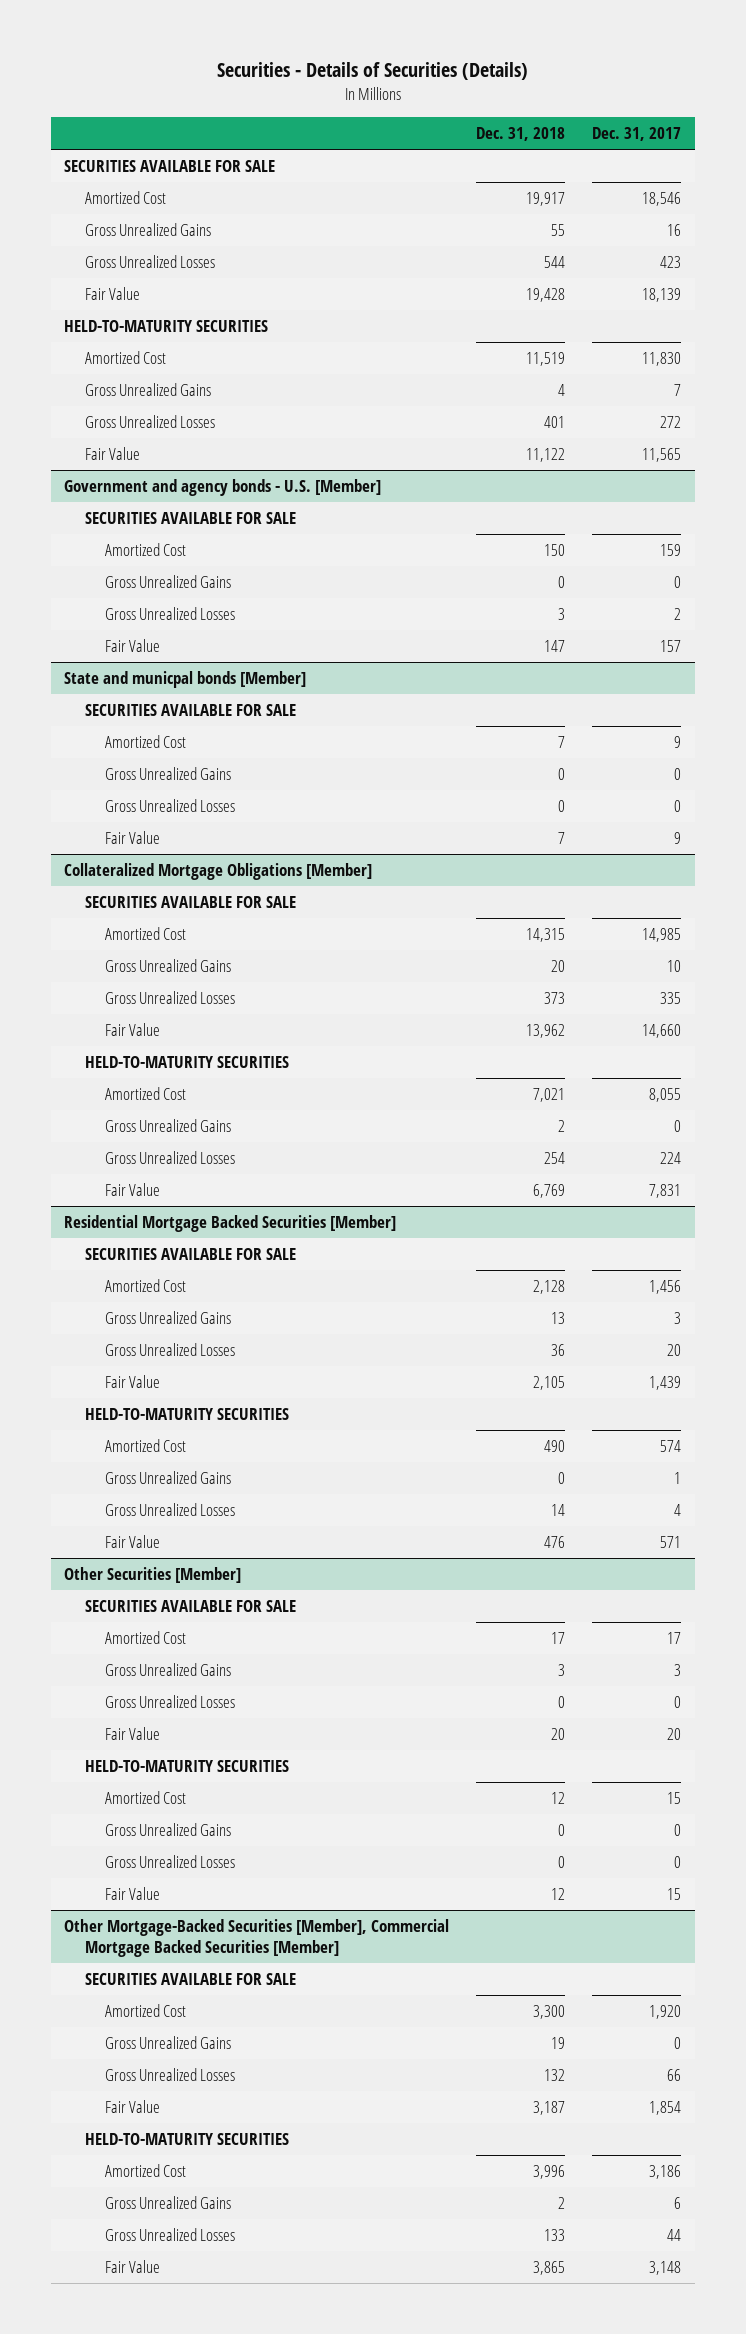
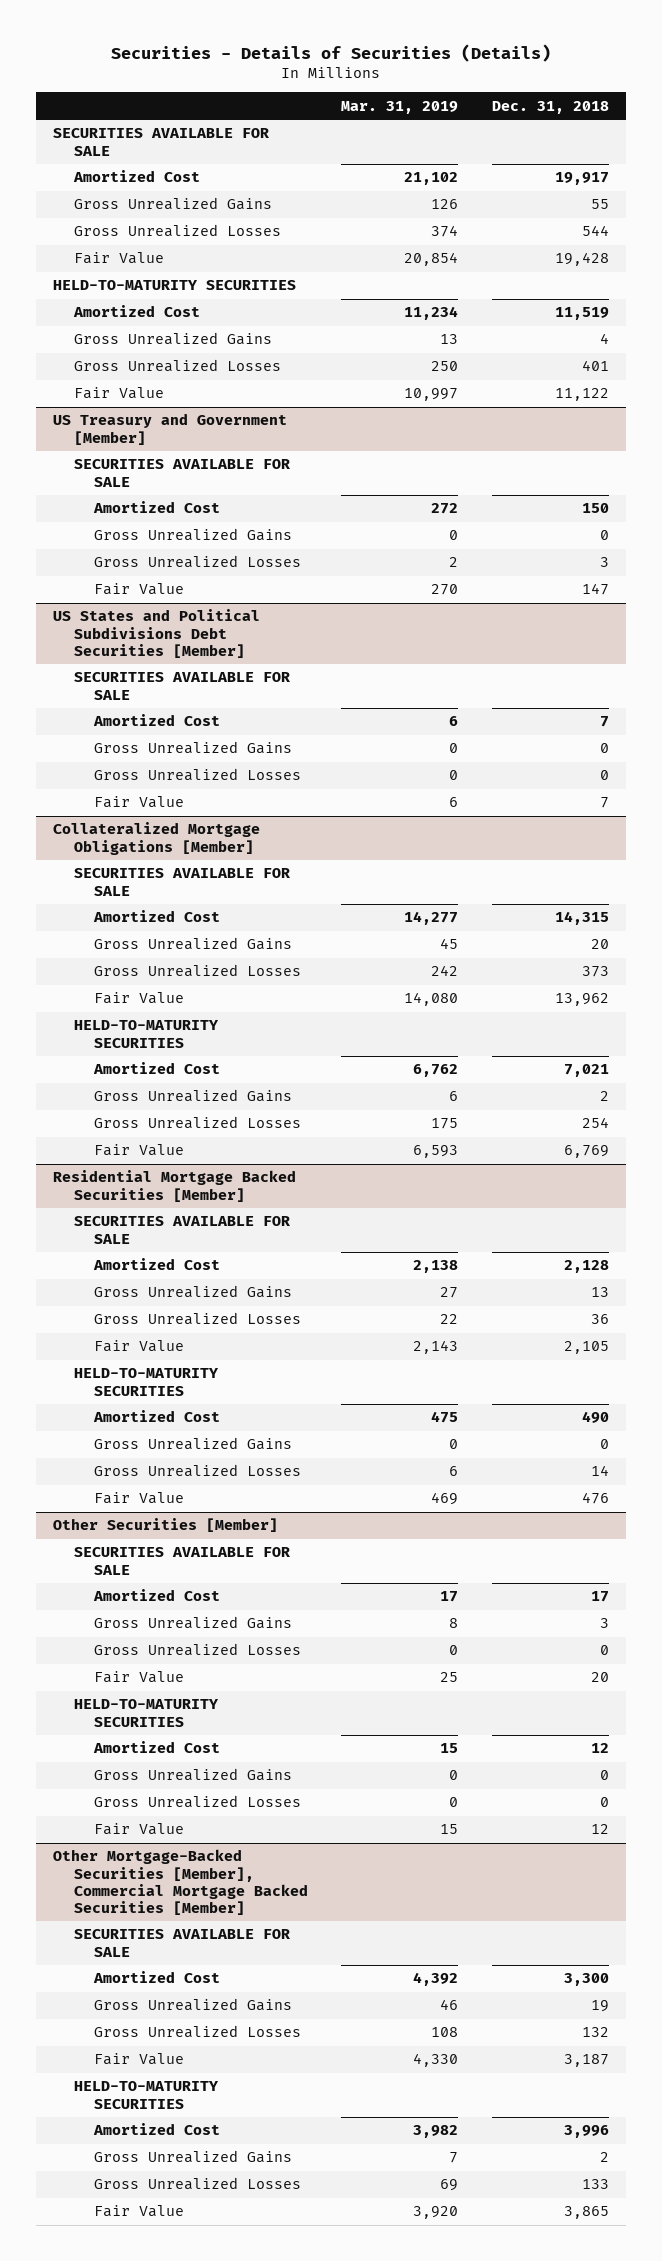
[592,127,682,142] Dec. 31, 2017 -> none
none -> [341,100,459,114] Mar. 31, 2019
[64,479,382,497] Government and agency bonds - U.S. [Member] -> [53,413,288,445] US Treasury and Government [Member]
[64,671,307,689] State and municpal bonds [Member] -> [53,609,261,658] US States and Political Subdivisions Debt Securities [Member]

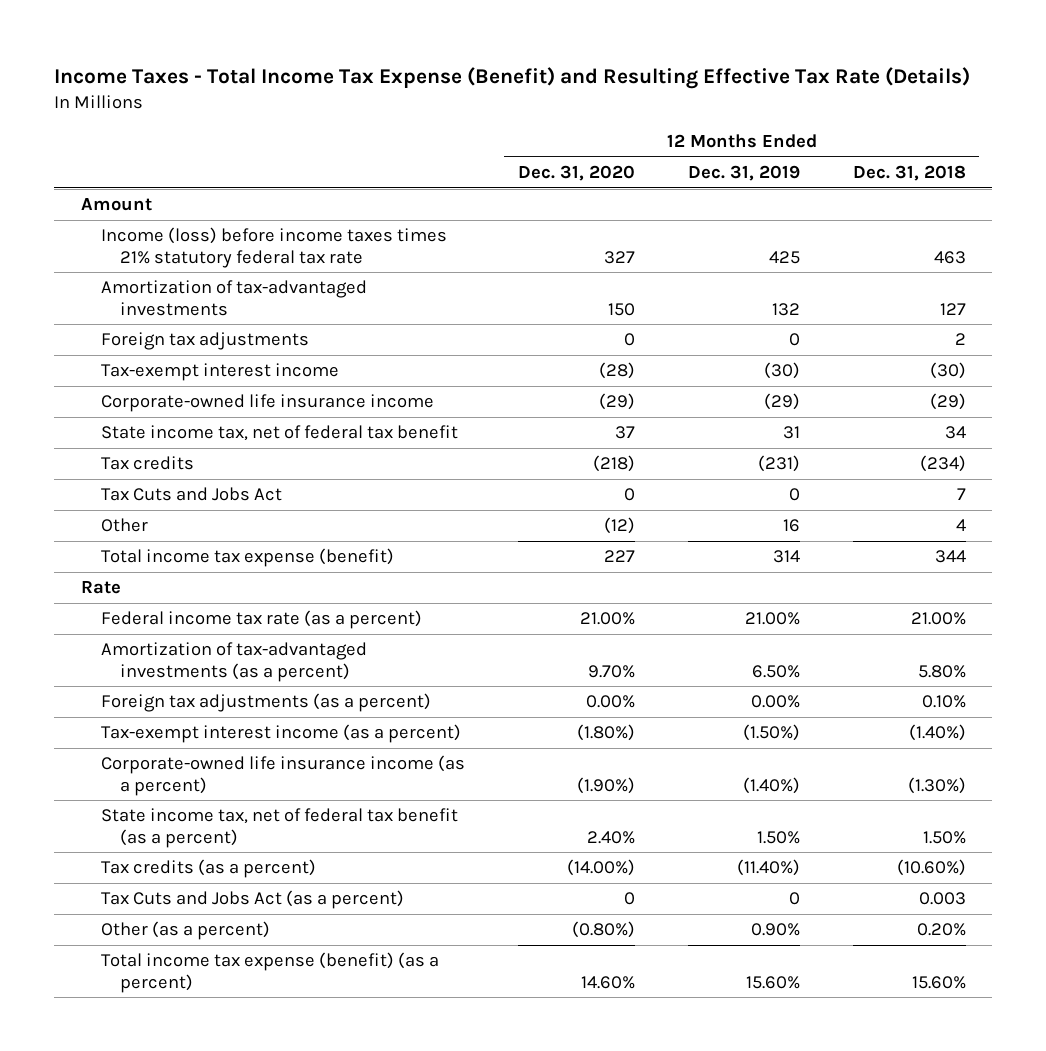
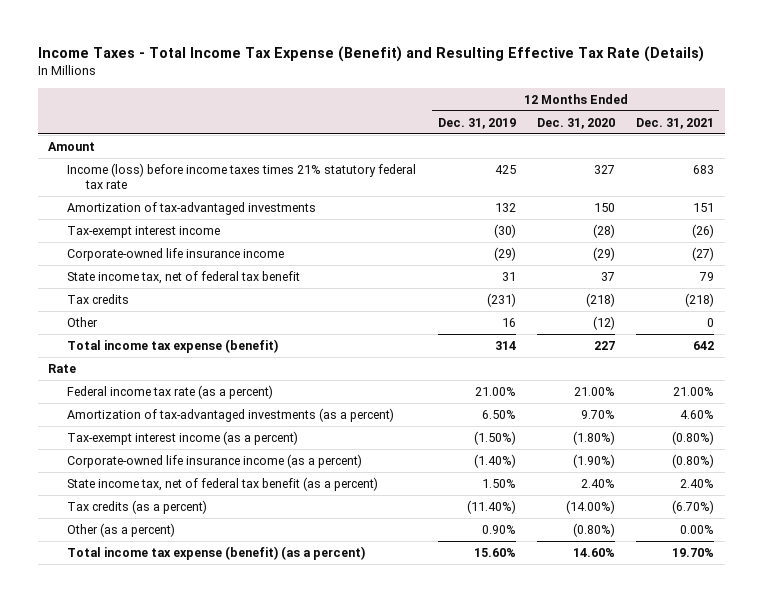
[852,165,966,182] Dec. 31, 2018 -> none
none -> [636,117,715,129] Dec. 31, 2021
[100,332,309,351] Foreign tax adjustments -> none
[100,487,282,502] Tax Cuts and Jobs Act -> none
[100,693,431,713] Foreign tax adjustments (as a percent) -> none
[100,890,404,910] Tax Cuts and Jobs Act (as a percent) -> none

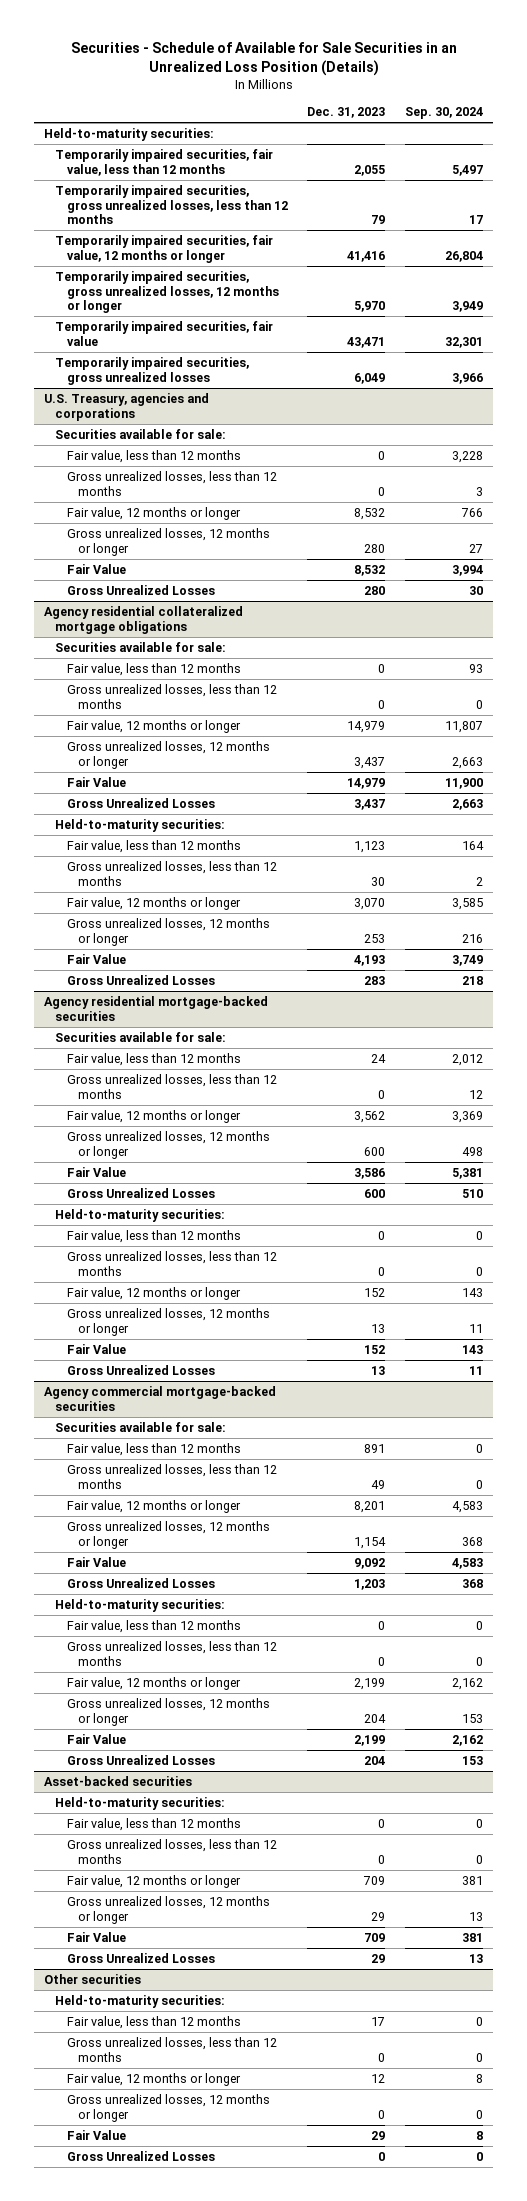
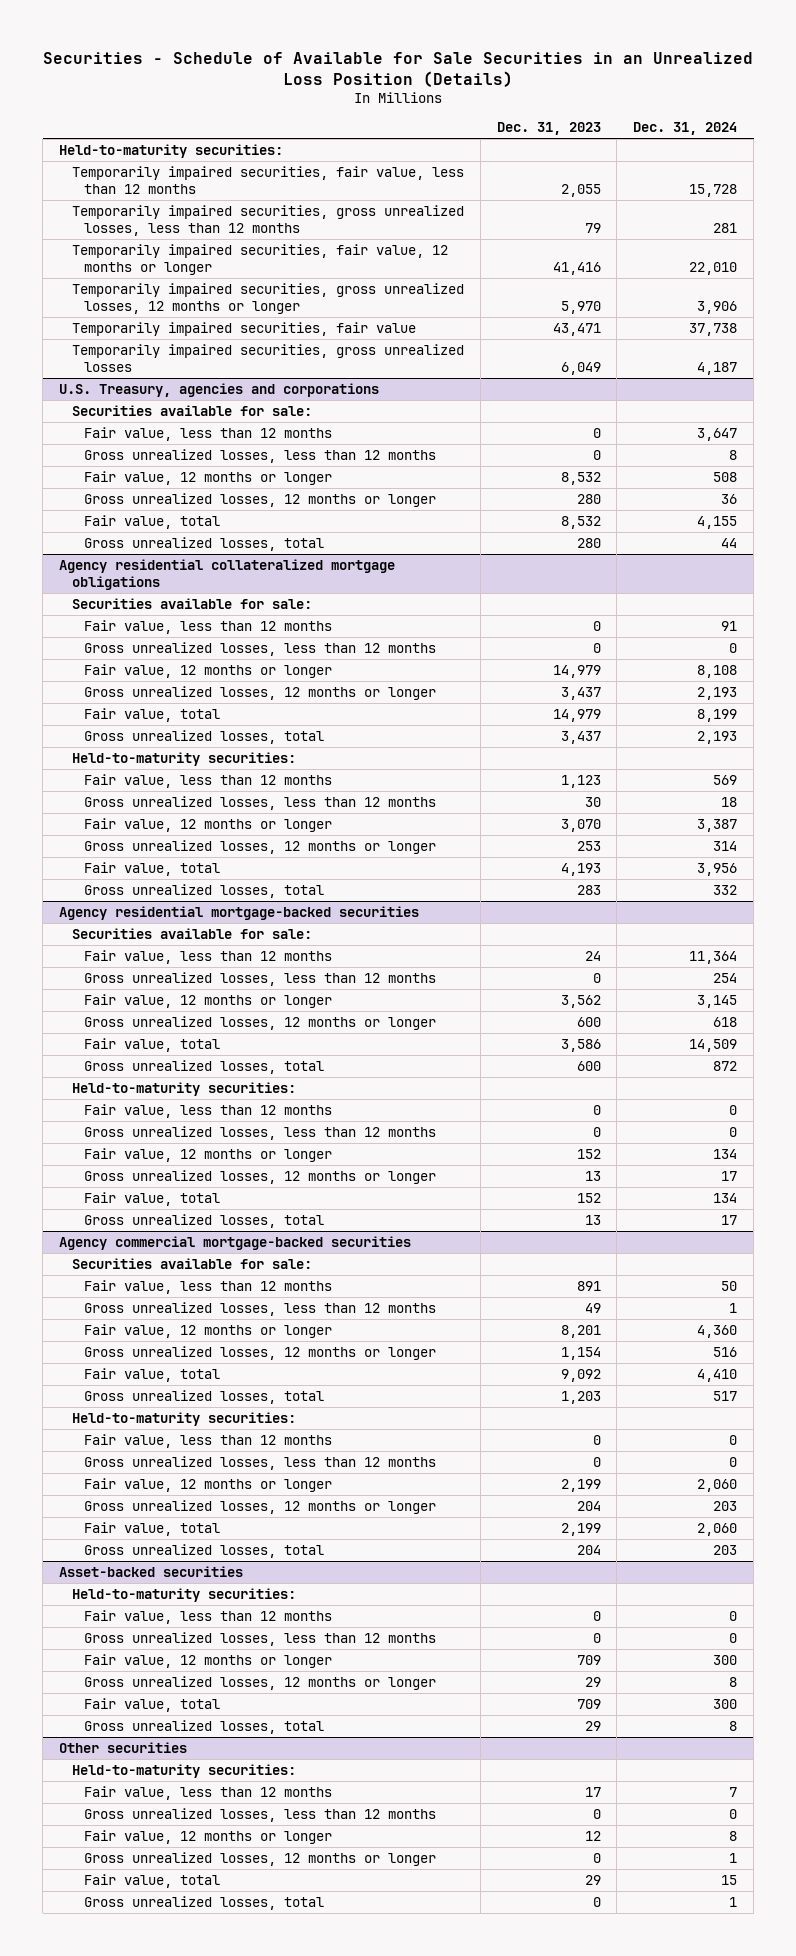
[404,107,483,120] Sep. 30, 2024 -> none
none -> [633,122,738,136] Dec. 31, 2024
[66,563,126,574] Fair Value -> [84,514,221,529] Fair value, total
[66,584,215,595] Gross Unrealized Losses -> [84,536,325,551] Gross unrealized losses, total
[66,776,126,787] Fair Value -> [84,707,221,722] Fair value, total
[66,797,215,808] Gross Unrealized Losses -> [84,729,325,744] Gross unrealized losses, total
[66,953,126,964] Fair Value -> [84,861,221,876] Fair value, total
[66,974,215,985] Gross Unrealized Losses -> [84,883,325,898] Gross unrealized losses, total
[66,1166,126,1177] Fair Value -> [84,1037,221,1052] Fair value, total
[66,1187,215,1198] Gross Unrealized Losses -> [84,1059,325,1074] Gross unrealized losses, total
[66,1343,126,1354] Fair Value -> [84,1191,221,1206] Fair value, total
[66,1364,215,1375] Gross Unrealized Losses -> [84,1213,325,1228] Gross unrealized losses, total
[66,1556,126,1567] Fair Value -> [84,1367,221,1382] Fair value, total
[66,1577,215,1588] Gross Unrealized Losses -> [84,1389,325,1404] Gross unrealized losses, total
[66,1733,126,1744] Fair Value -> [84,1521,221,1536] Fair value, total
[66,1754,215,1765] Gross Unrealized Losses -> [84,1543,325,1558] Gross unrealized losses, total
[66,1931,126,1942] Fair Value -> [84,1697,221,1712] Fair value, total
[66,1952,215,1963] Gross Unrealized Losses -> [84,1719,325,1734] Gross unrealized losses, total
[66,2129,126,2140] Fair Value -> [84,1873,221,1888] Fair value, total
[66,2150,215,2161] Gross Unrealized Losses -> [84,1895,325,1910] Gross unrealized losses, total

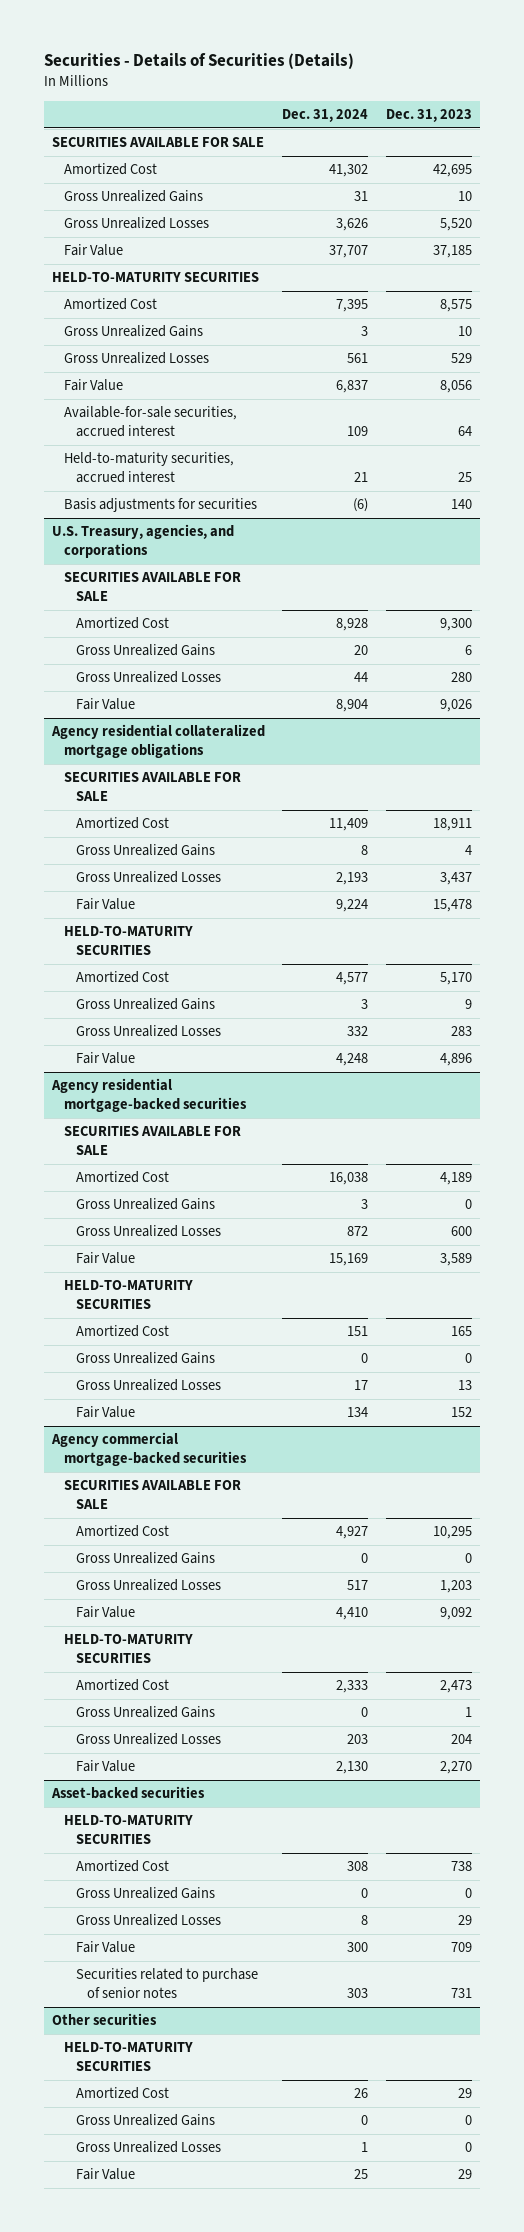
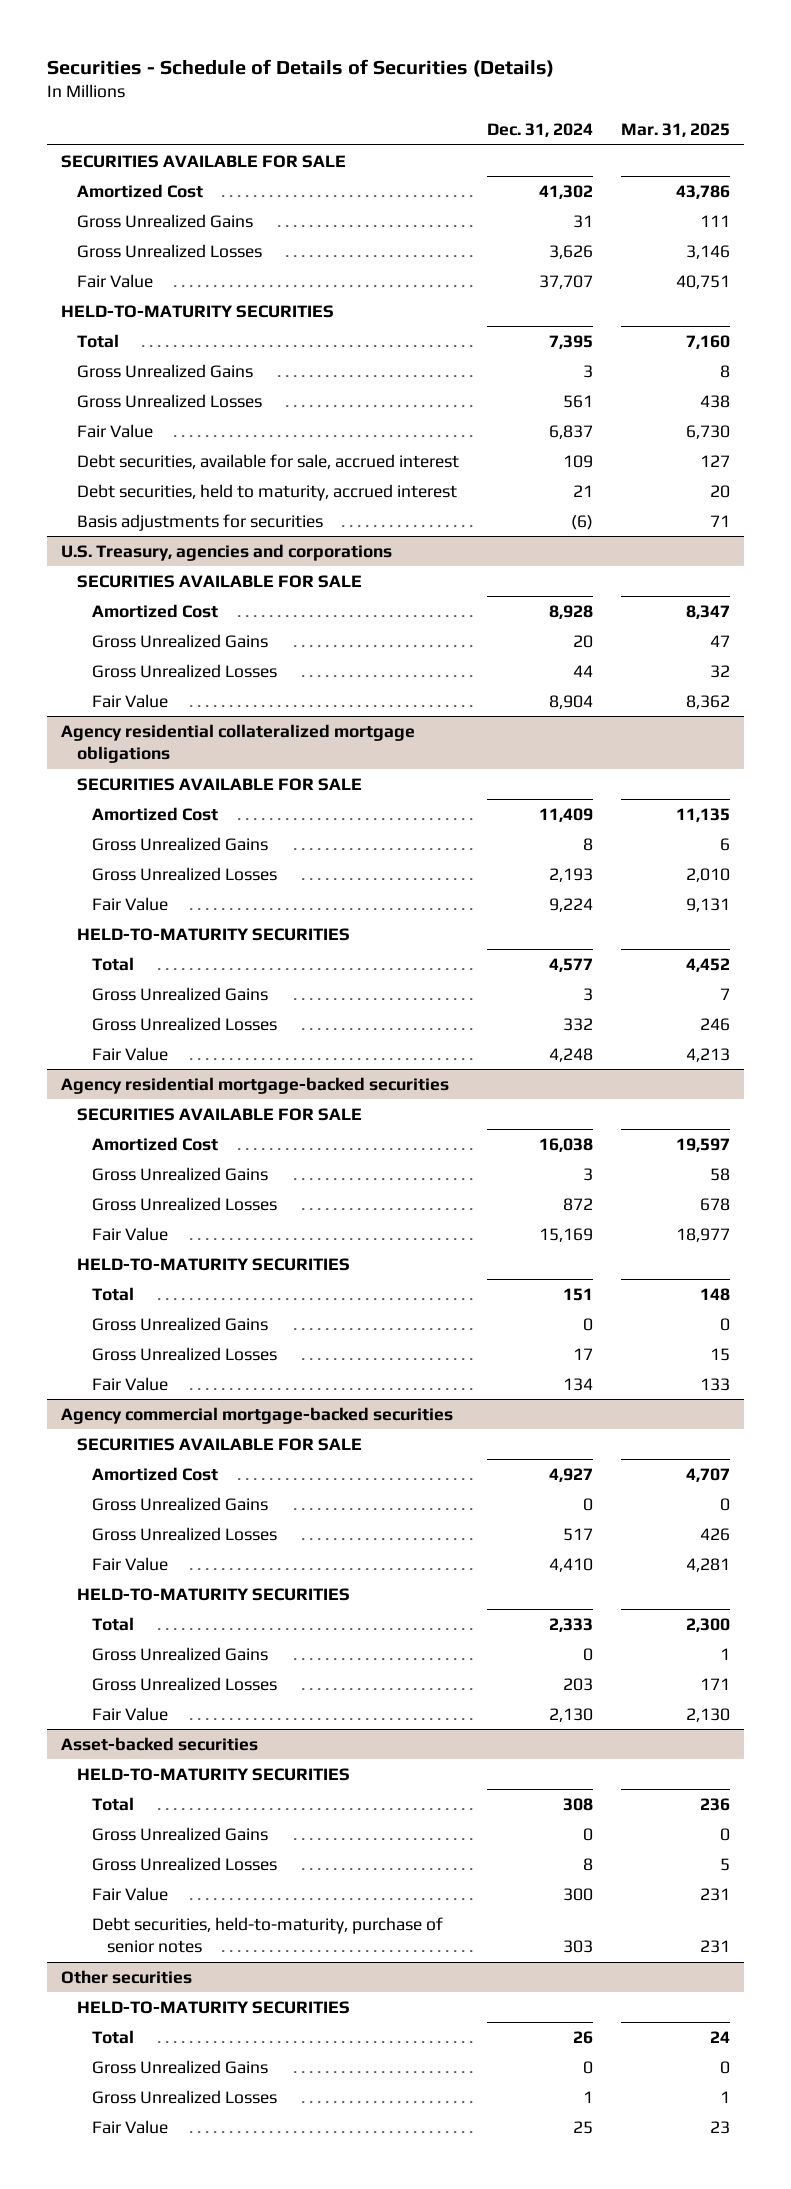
[43,53,354,70] Securities - Details of Securities (Details) -> [47,59,555,78] Securities - Schedule of Details of Securities (Details)
[385,108,472,122] Dec. 31, 2023 -> none
none -> [620,123,730,138] Mar. 31, 2025
[63,298,157,311] Amortized Cost -> [76,333,119,348] Total
[63,406,237,438] Available-for-sale securities, accrued interest -> [76,453,459,469] Debt securities, available for sale, accrued interest
[63,452,234,484] Held-to-maturity securities, accrued interest -> [76,483,457,501] Debt securities, held to maturity, accrued interest
[52,524,235,559] U.S. Treasury, agencies, and corporations -> [61,543,393,561] U.S. Treasury, agencies and corporations
[75,971,169,984] Amortized Cost -> [91,956,134,971] Total
[75,1325,169,1338] Amortized Cost -> [91,1286,134,1301] Total
[75,1679,169,1692] Amortized Cost -> [91,1616,134,1631] Total
[75,1860,169,1873] Amortized Cost -> [91,1796,134,1811] Total
[75,1968,258,1999] Securities related to purchase of senior notes -> [91,1916,443,1954] Debt securities, held-to-maturity, purchase of senior notes
[75,2087,169,2100] Amortized Cost -> [91,2029,134,2044] Total

